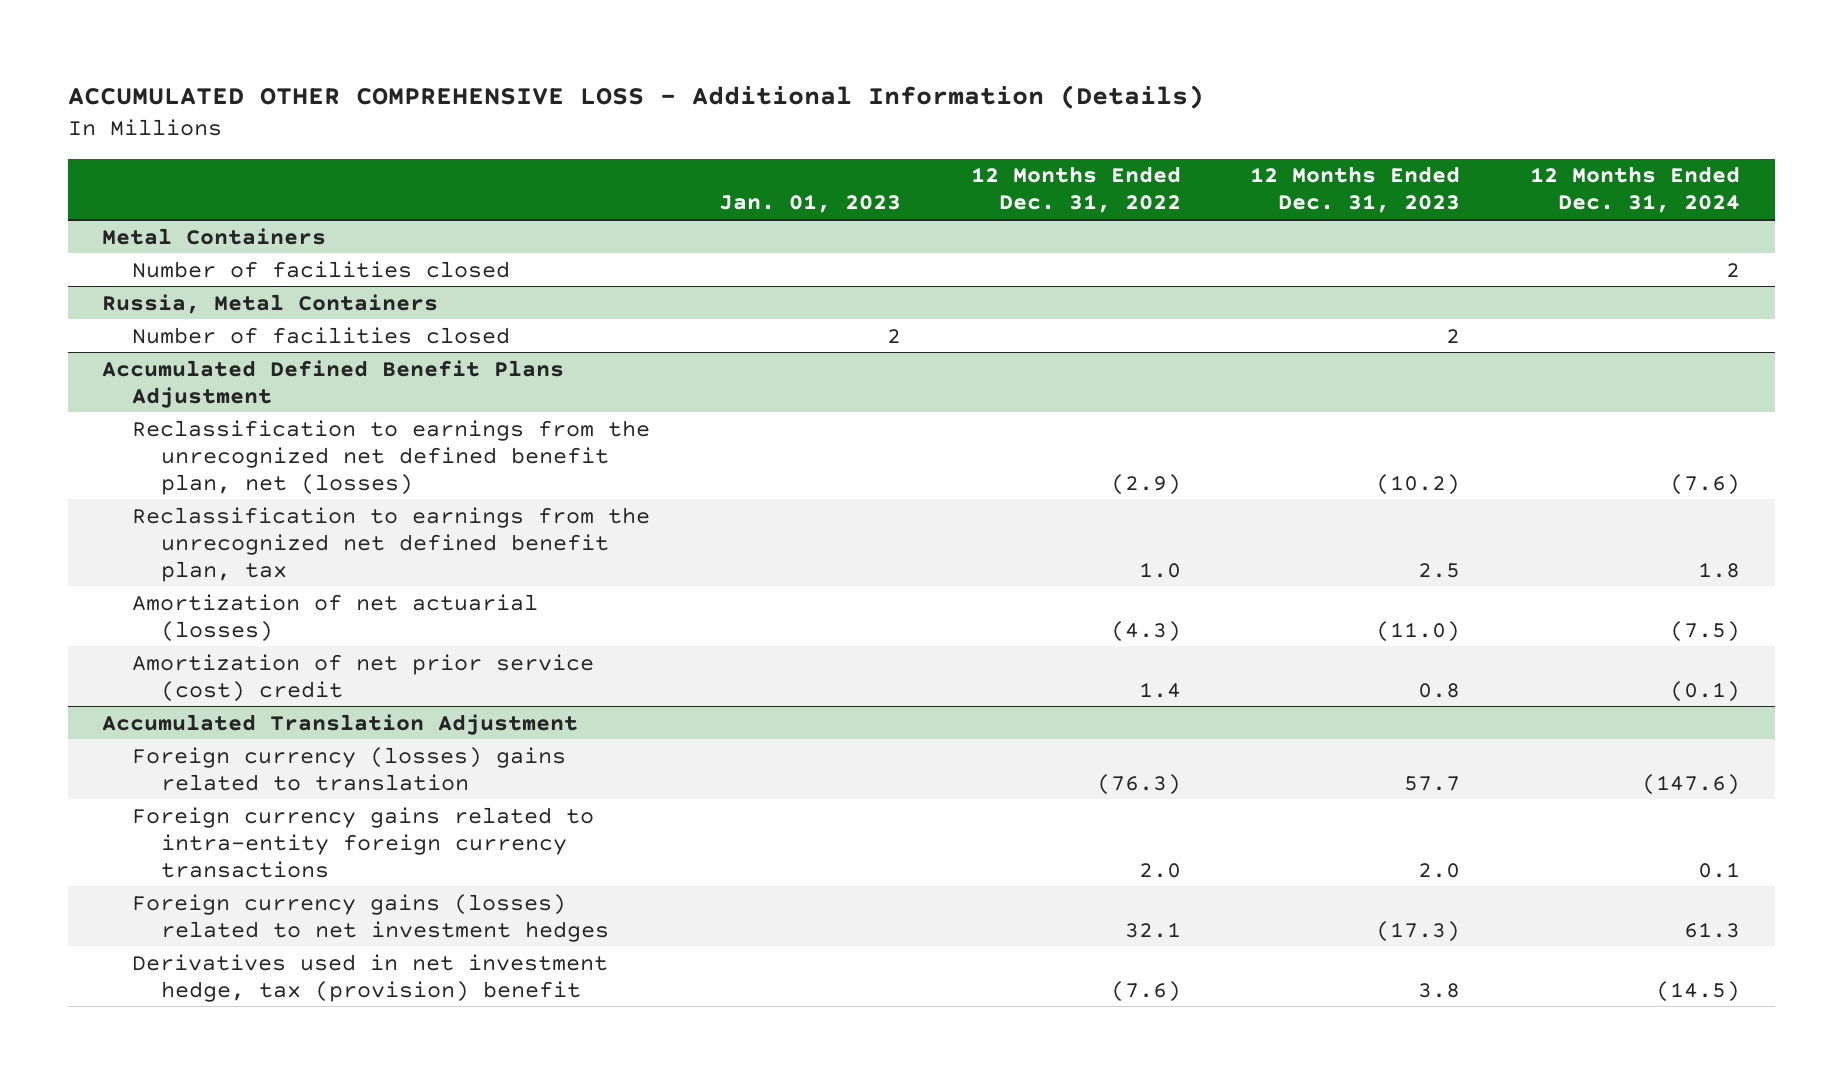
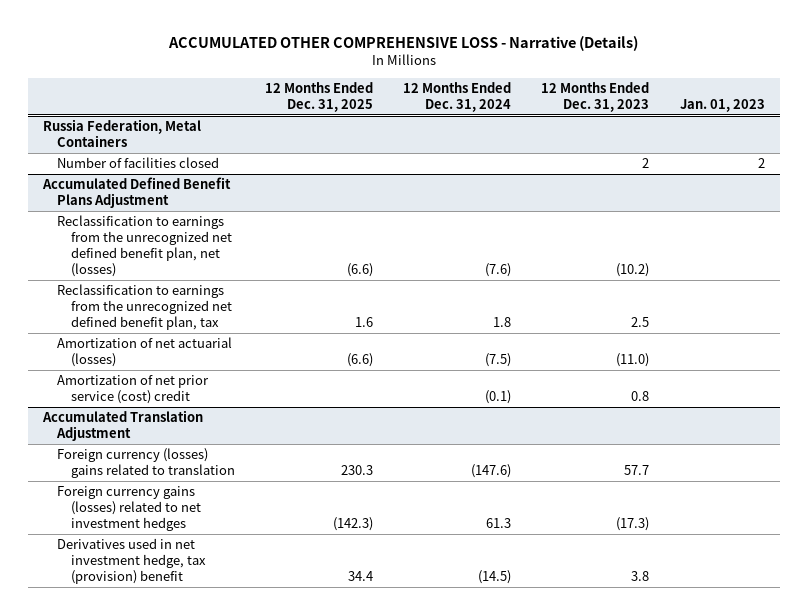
[67,84,1204,109] ACCUMULATED OTHER COMPREHENSIVE LOSS - Additional Information (Details) -> [167,35,638,51] ACCUMULATED OTHER COMPREHENSIVE LOSS - Narrative (Details)
[970,166,1181,214] 12 Months Ended Dec. 31, 2022 -> none
none -> [264,82,373,112] 12 Months Ended Dec. 31, 2025
[102,227,327,245] Metal Containers -> none
[131,260,510,278] Number of facilities closed -> none
[102,293,439,314] Russia, Metal Containers -> [42,119,201,148] Russia Federation, Metal Containers
[131,806,594,878] Foreign currency gains related to intra-entity foreign currency transactions -> none

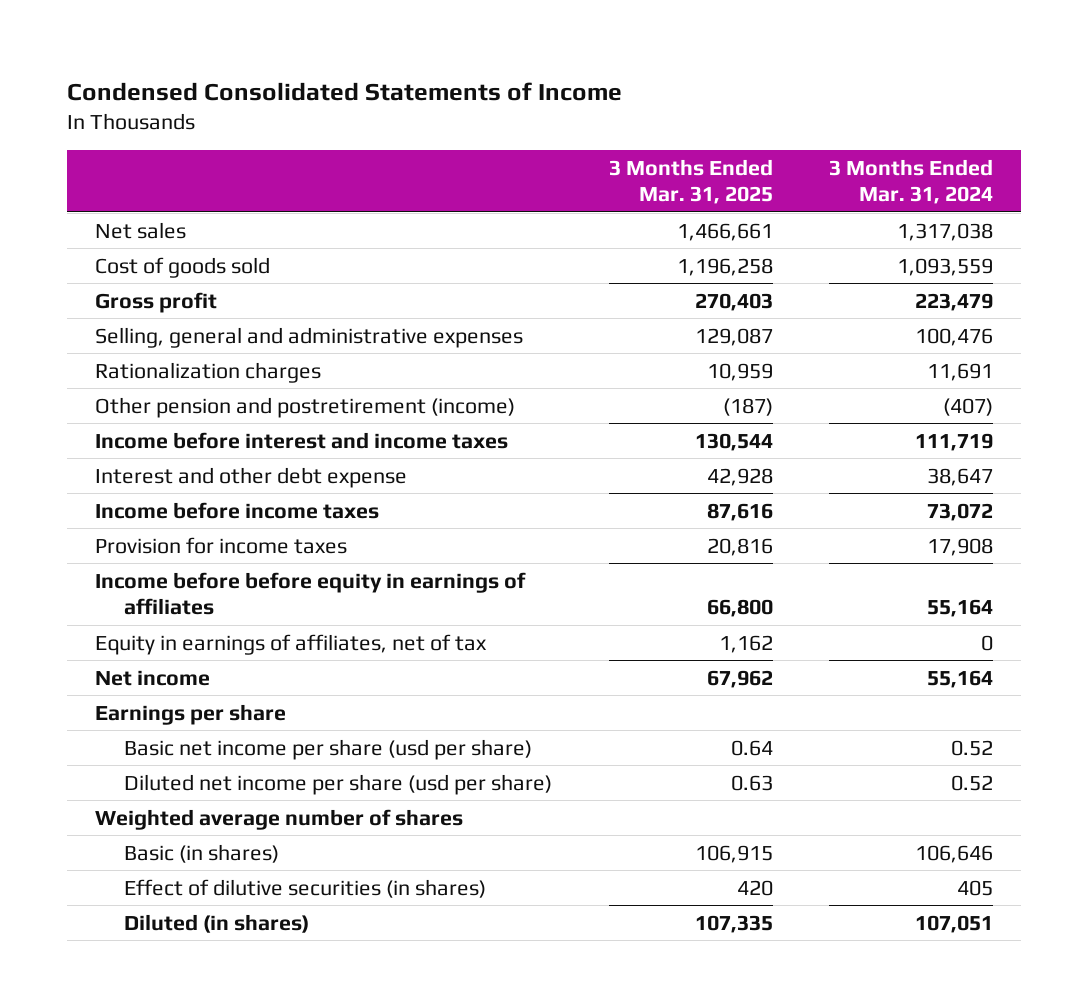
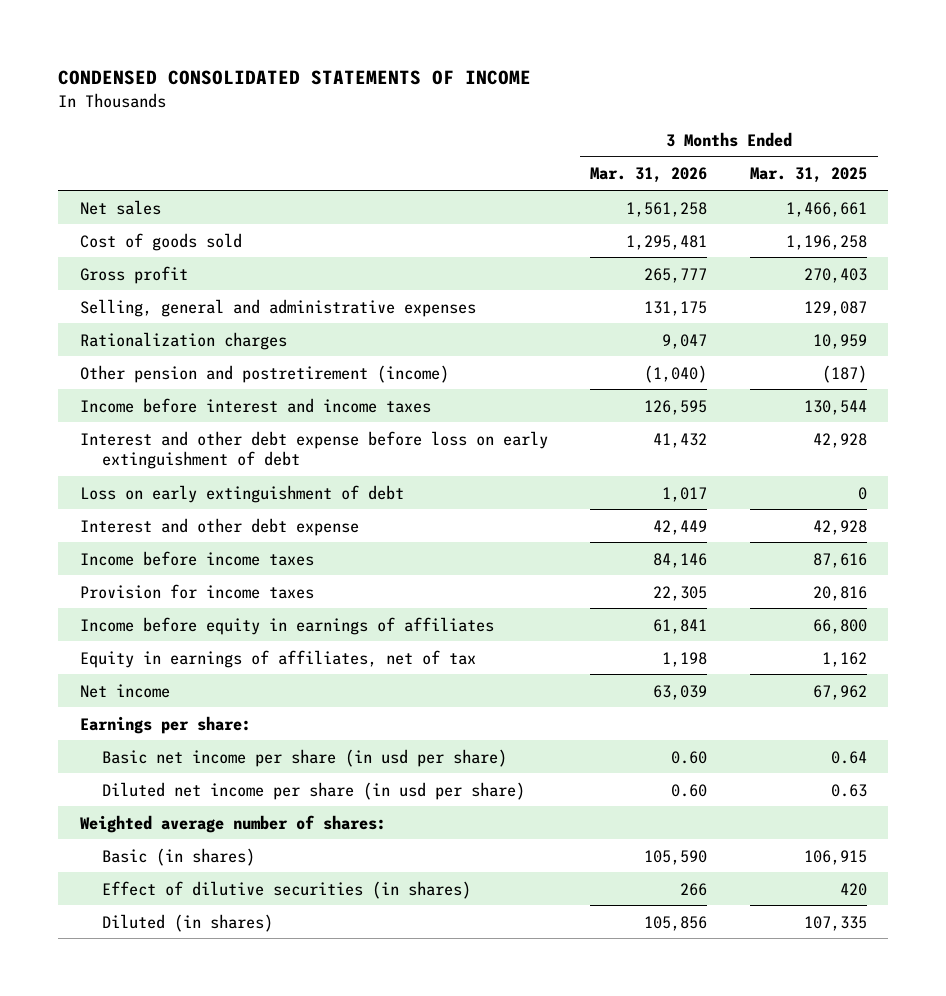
[67,82,623,102] Condensed Consolidated Statements of Income -> [58,70,532,86] CONDENSED CONSOLIDATED STATEMENTS OF INCOME
[829,158,994,205] 3 Months Ended Mar. 31, 2024 -> none
none -> [590,167,708,184] Mar. 31, 2026
none -> [79,430,548,470] Interest and other debt expense before loss on early extinguishment of debt
none -> [79,484,404,503] Loss on early extinguishment of debt
[95,571,527,615] Income before before equity in earnings of affiliates -> [79,616,494,635] Income before equity in earnings of affiliates
[95,703,287,725] Earnings per share -> [79,715,251,734] Earnings per share:
[124,738,533,760] Basic net income per share (usd per share) -> [102,748,508,767] Basic net income per share (in usd per share)
[124,773,553,795] Diluted net income per share (usd per share) -> [102,781,526,800] Diluted net income per share (in usd per share)
[95,808,464,830] Weighted average number of shares -> [79,814,386,833] Weighted average number of shares:

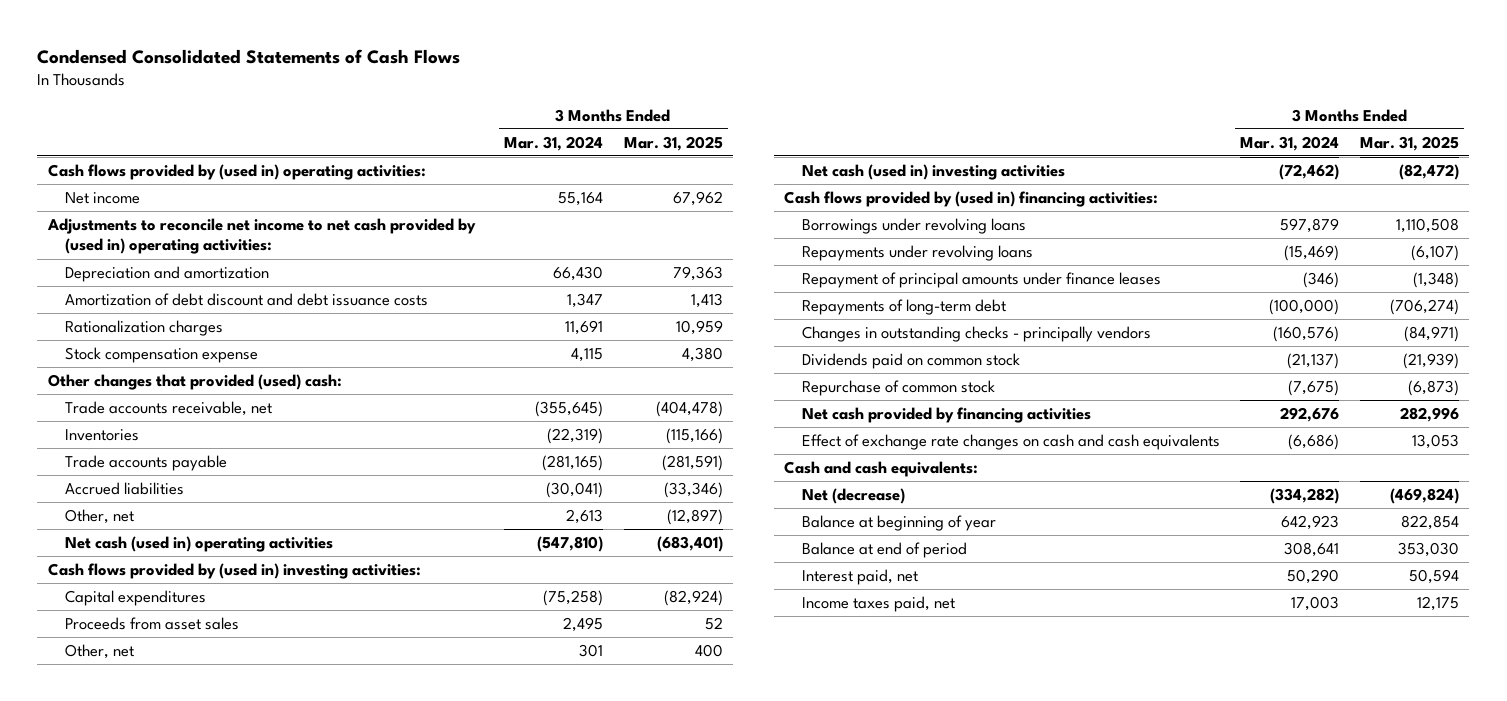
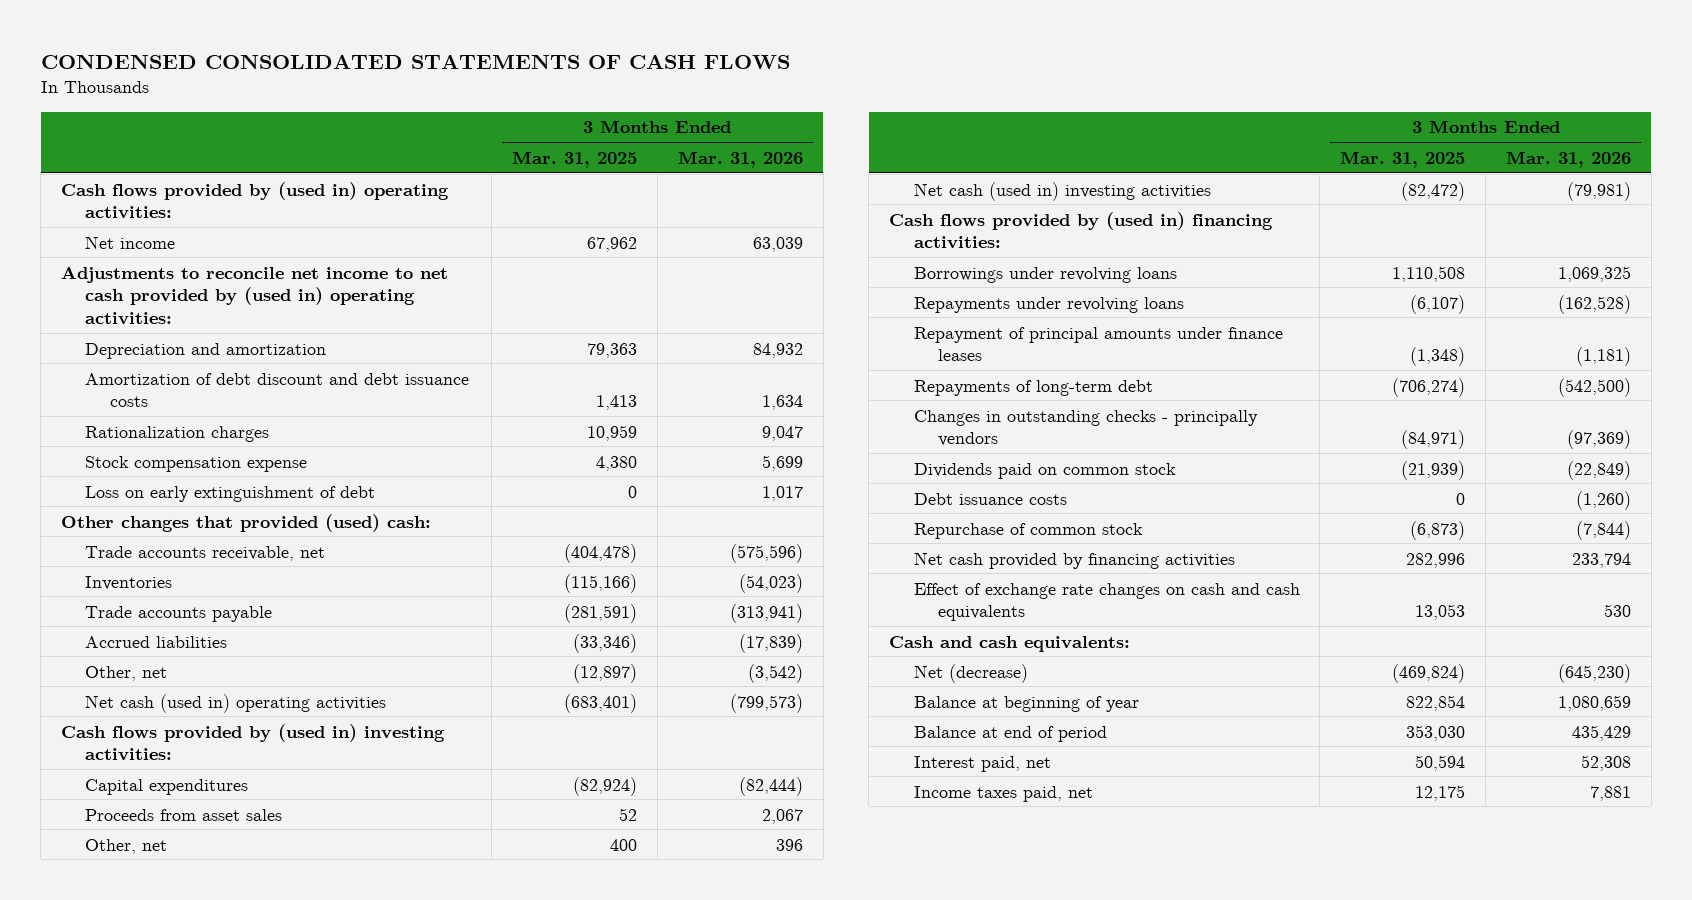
[37,48,461,64] Condensed Consolidated Statements of Cash Flows -> [40,53,790,69] CONDENSED CONSOLIDATED STATEMENTS OF CASH FLOWS
[503,135,603,151] Mar. 31, 2024 -> none
none -> [677,150,803,168] Mar. 31, 2026
none -> [85,485,376,502] Loss on early extinguishment of debt
none -> [913,492,1067,505] Debt issuance costs

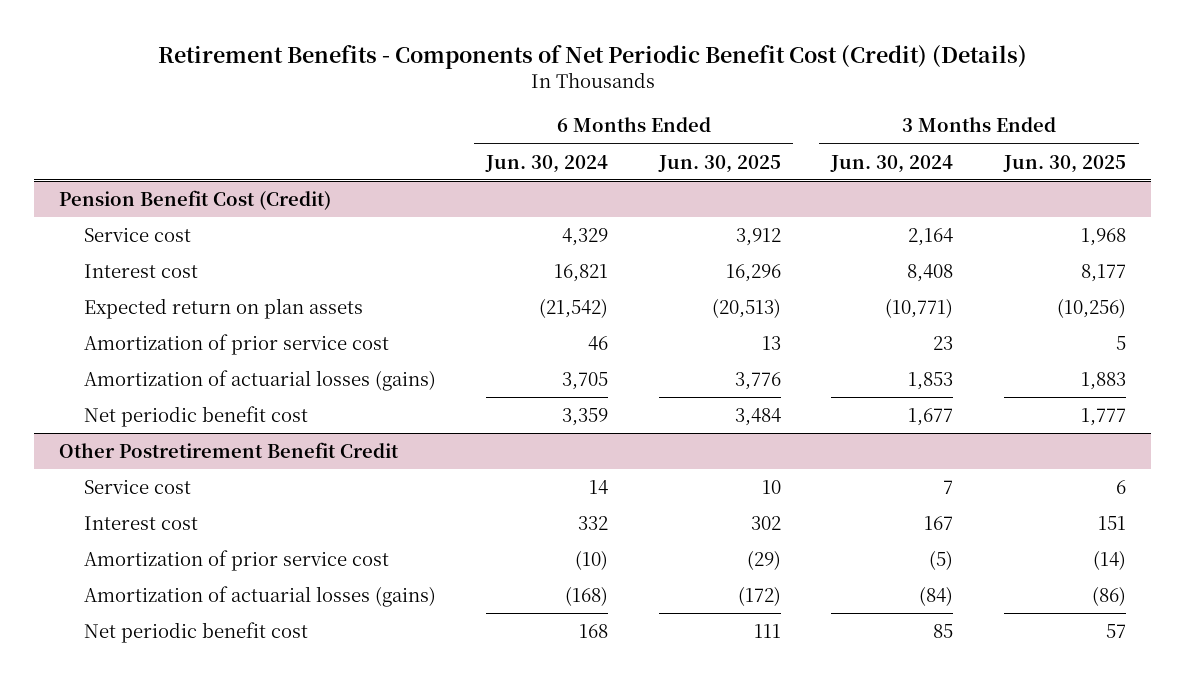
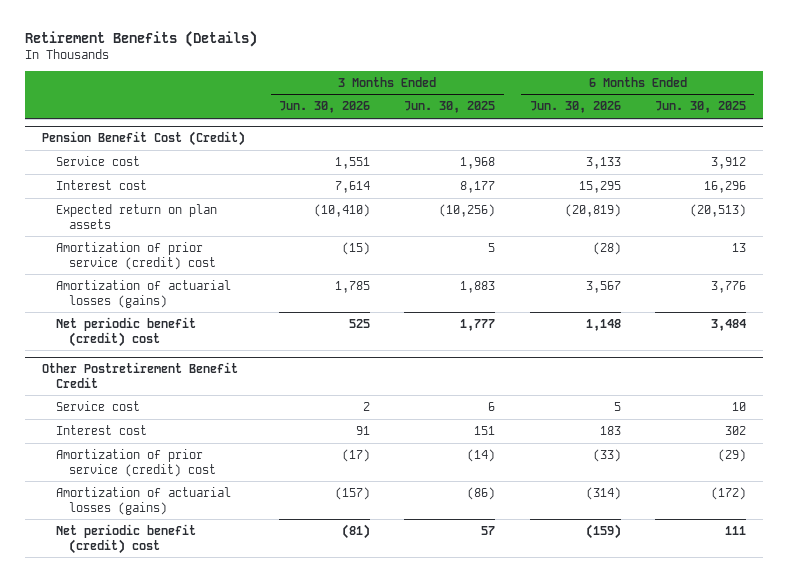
[157,45,1027,70] Retirement Benefits - Components of Net Periodic Benefit Cost (Credit) (Details) -> [24,31,257,48] Retirement Benefits (Details)
[485,154,609,173] Jun. 30, 2024 -> none
[830,154,954,173] Jun. 30, 2024 -> none
none -> [279,101,371,114] Jun. 30, 2026
none -> [529,101,621,114] Jun. 30, 2026
[83,334,389,356] Amortization of prior service cost -> [55,241,217,270] Amortization of prior service (credit) cost
[83,406,308,428] Net periodic benefit cost -> [55,316,196,347] Net periodic benefit (credit) cost
[83,550,389,572] Amortization of prior service cost -> [55,448,217,477] Amortization of prior service (credit) cost
[83,622,308,644] Net periodic benefit cost -> [55,523,196,554] Net periodic benefit (credit) cost

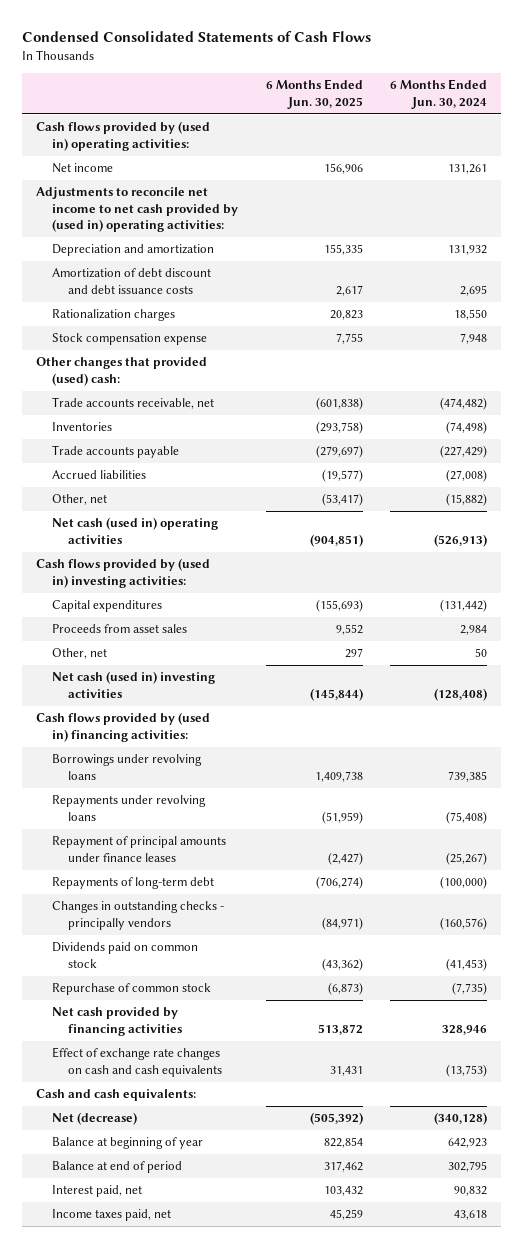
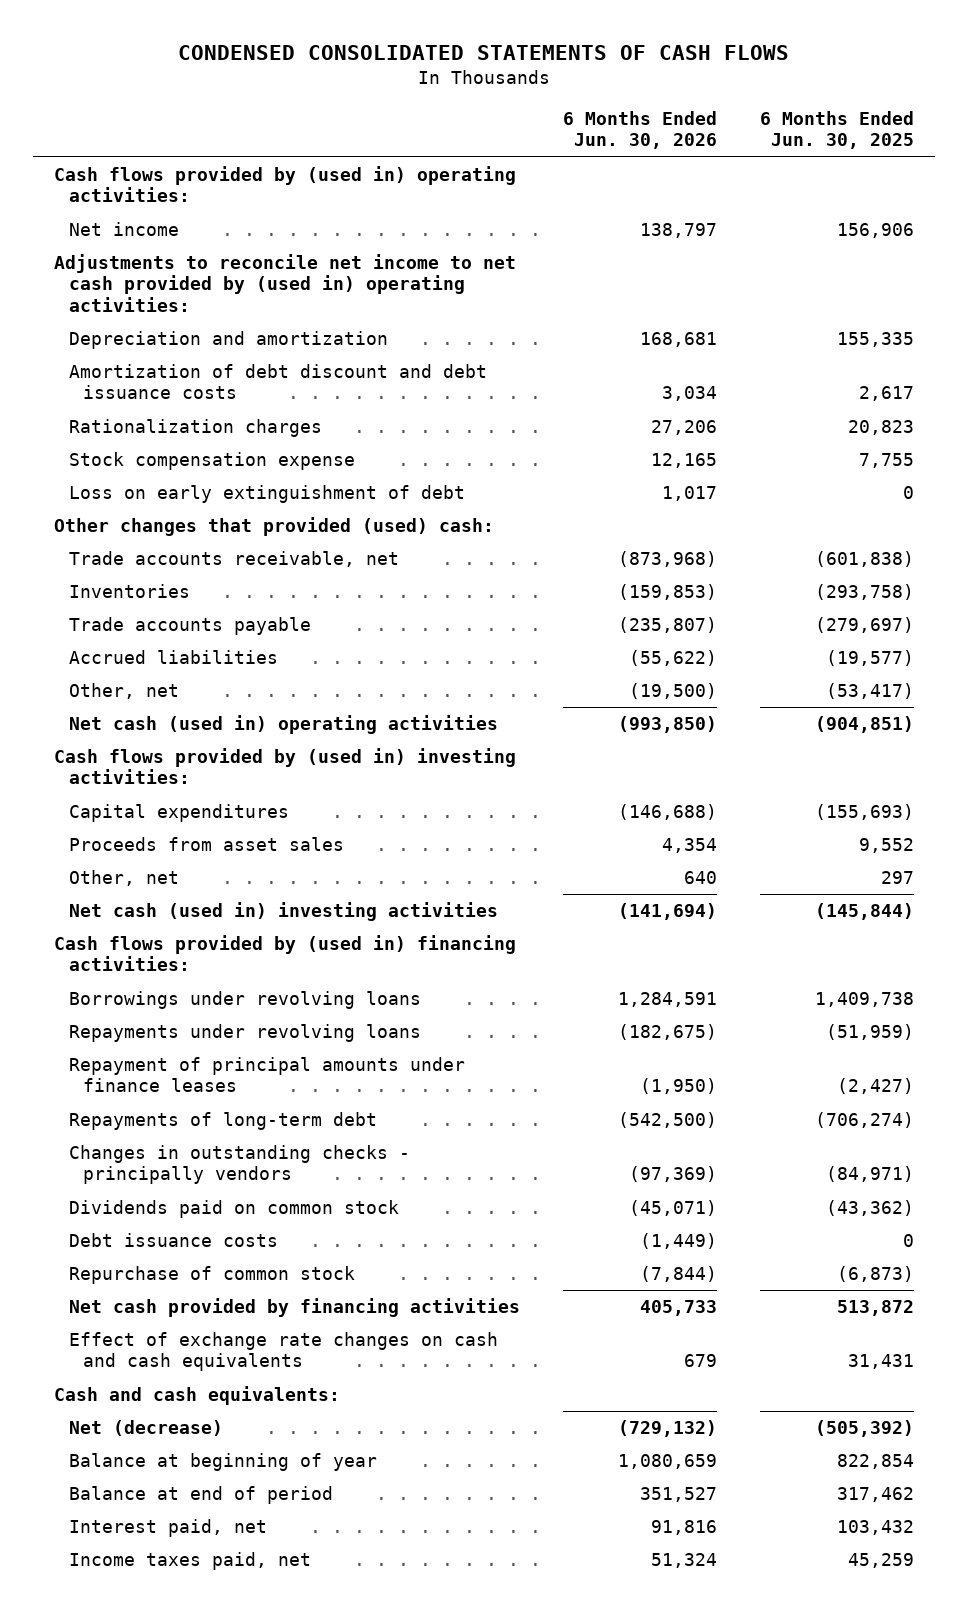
[21,31,371,43] Condensed Consolidated Statements of Cash Flows -> [178,45,790,61] CONDENSED CONSOLIDATED STATEMENTS OF CASH FLOWS
[390,79,488,109] 6 Months Ended Jun. 30, 2024 -> none
none -> [562,111,717,150] 6 Months Ended Jun. 30, 2026
none -> [68,485,465,504] Loss on early extinguishment of debt
none -> [68,1233,278,1248] Debt issuance costs

